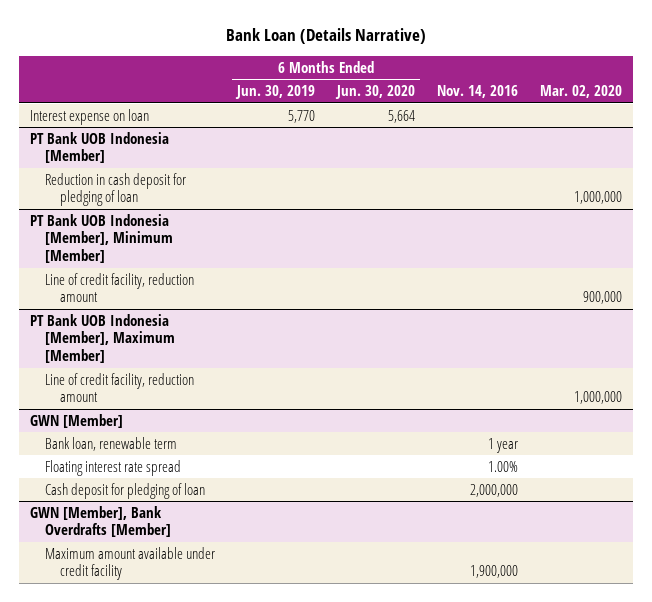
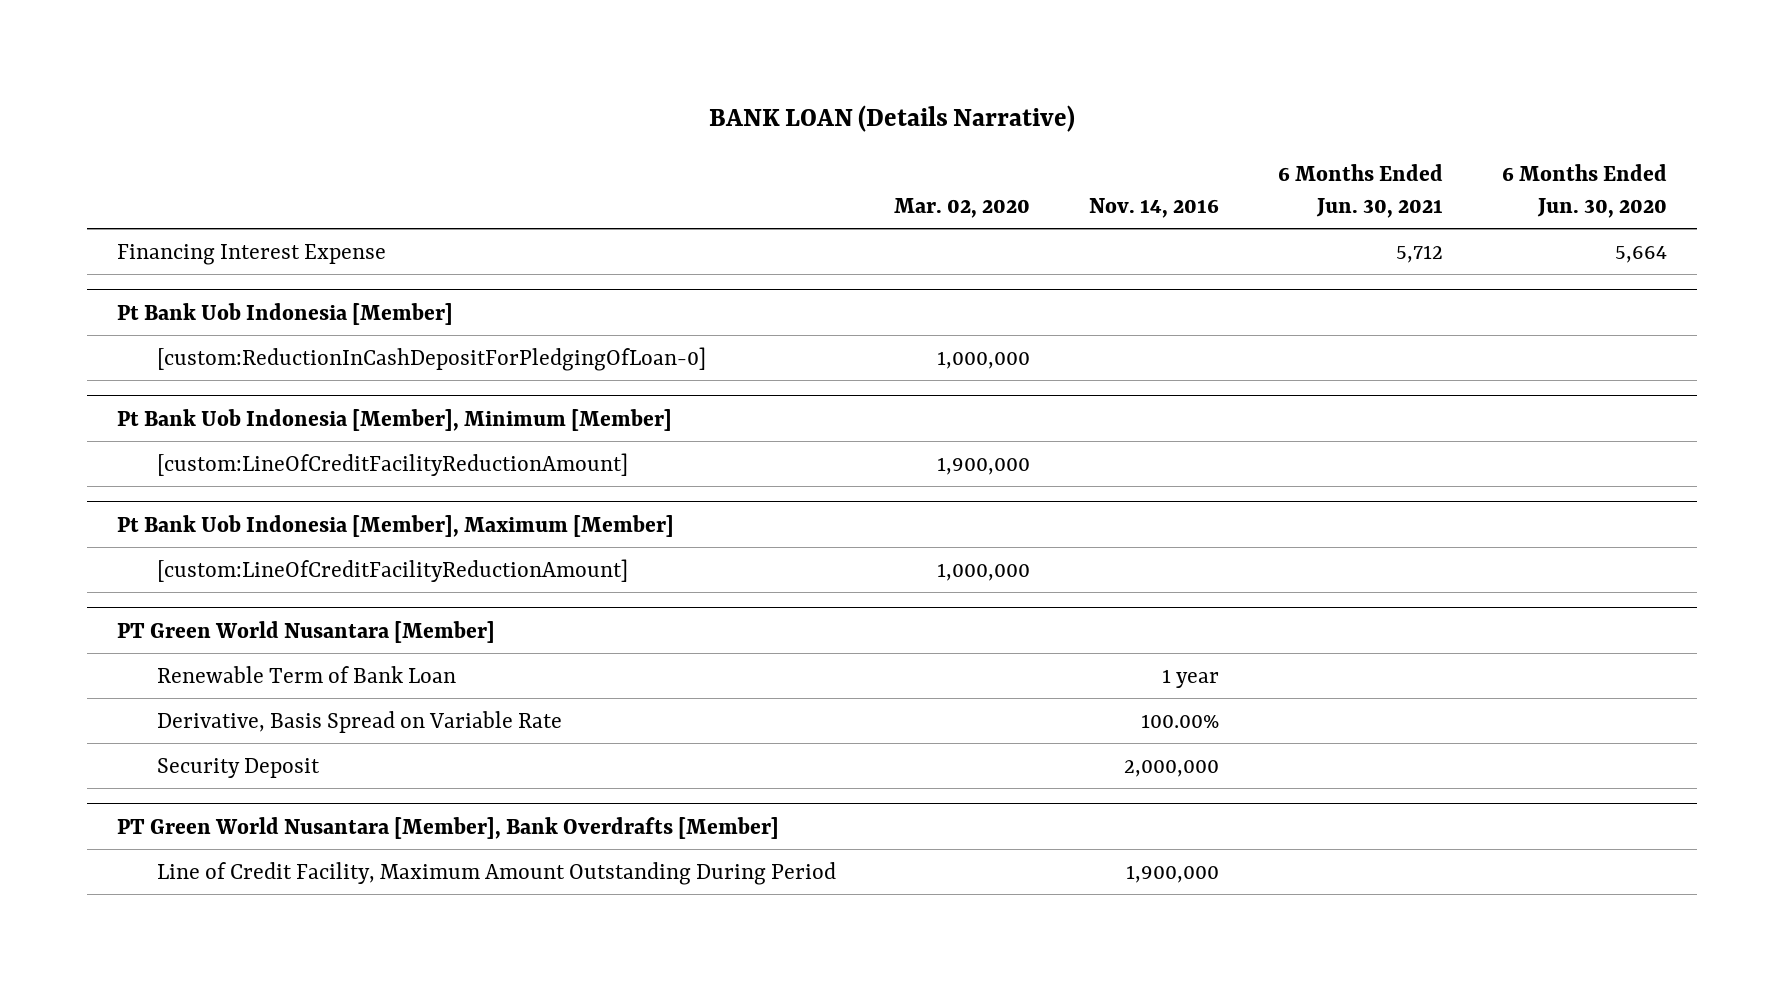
[225,28,426,45] Bank Loan (Details Narrative) -> [709,105,1076,133] BANK LOAN (Details Narrative)
[234,85,315,100] Jun. 30, 2019 -> none
none -> [1278,164,1444,219] 6 Months Ended Jun. 30, 2021
[45,272,195,303] Line of credit facility, reduction amount -> none
[29,413,123,428] GWN [Member] -> none
[45,436,178,451] Bank loan, renewable term -> none
[45,459,182,476] Floating interest rate spread -> none
[45,482,206,499] Cash deposit for pledging of loan -> none
[29,505,172,538] GWN [Member], Bank Overdrafts [Member] -> none
[45,546,216,581] Maximum amount available under credit facility -> none
[29,108,149,125] Interest expense on loan -> [116,243,386,265] Financing Interest Expense
[29,131,169,164] PT Bank UOB Indonesia [Member] -> [116,302,453,325] Pt Bank Uob Indonesia [Member]
[45,172,187,207] Reduction in cash deposit for pledging of loan -> [156,346,706,371] [custom:ReductionInCashDepositForPledgingOfLoan-0]
[29,213,174,264] PT Bank UOB Indonesia [Member], Minimum [Member] -> [116,408,672,431] Pt Bank Uob Indonesia [Member], Minimum [Member]
none -> [156,452,628,476] [custom:LineOfCreditFacilityReductionAmount]
[29,313,176,364] PT Bank UOB Indonesia [Member], Maximum [Member] -> [116,514,674,537] Pt Bank Uob Indonesia [Member], Maximum [Member]
[45,372,195,403] Line of credit facility, reduction amount -> [156,558,628,582] [custom:LineOfCreditFacilityReductionAmount]
none -> [116,620,495,643] PT Green World Nusantara [Member]
none -> [156,665,456,683] Renewable Term of Bank Loan
none -> [156,710,562,733] Derivative, Basis Spread on Variable Rate
none -> [156,757,320,778] Security Deposit
none -> [116,816,779,839] PT Green World Nusantara [Member], Bank Overdrafts [Member]
none -> [156,861,836,885] Line of Credit Facility, Maximum Amount Outstanding During Period

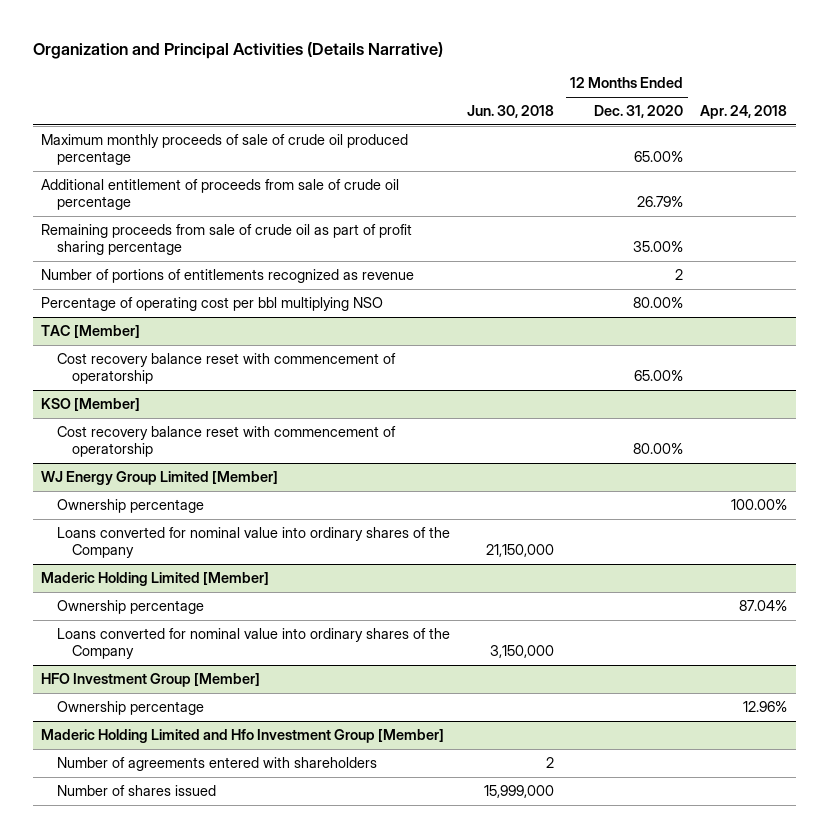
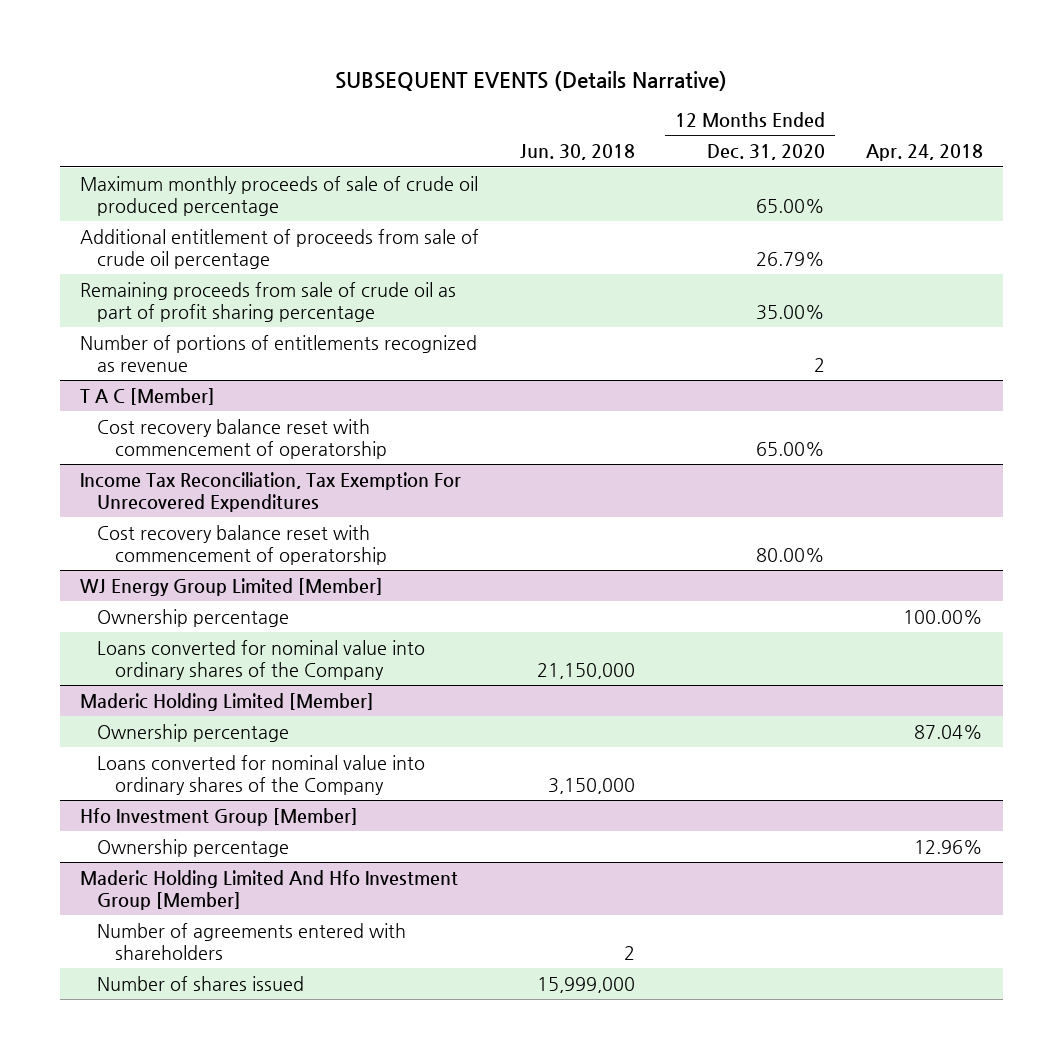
[32,41,443,59] Organization and Principal Activities (Details Narrative) -> [335,70,728,91] SUBSEQUENT EVENTS (Details Narrative)
[41,297,384,312] Percentage of operating cost per bbl multiplying NSO -> none
[41,325,141,339] TAC [Member] -> [79,387,215,405] T A C [Member]
[41,398,141,412] KSO [Member] -> [79,471,461,512] Income Tax Reconciliation, Tax Exemption For Unrecovered Expenditures
[41,673,261,688] HFO Investment Group [Member] -> [79,807,358,826] Hfo Investment Group [Member]
[41,729,445,744] Maderic Holding Limited and Hfo Investment Group [Member] -> [79,869,458,910] Maderic Holding Limited And Hfo Investment Group [Member]

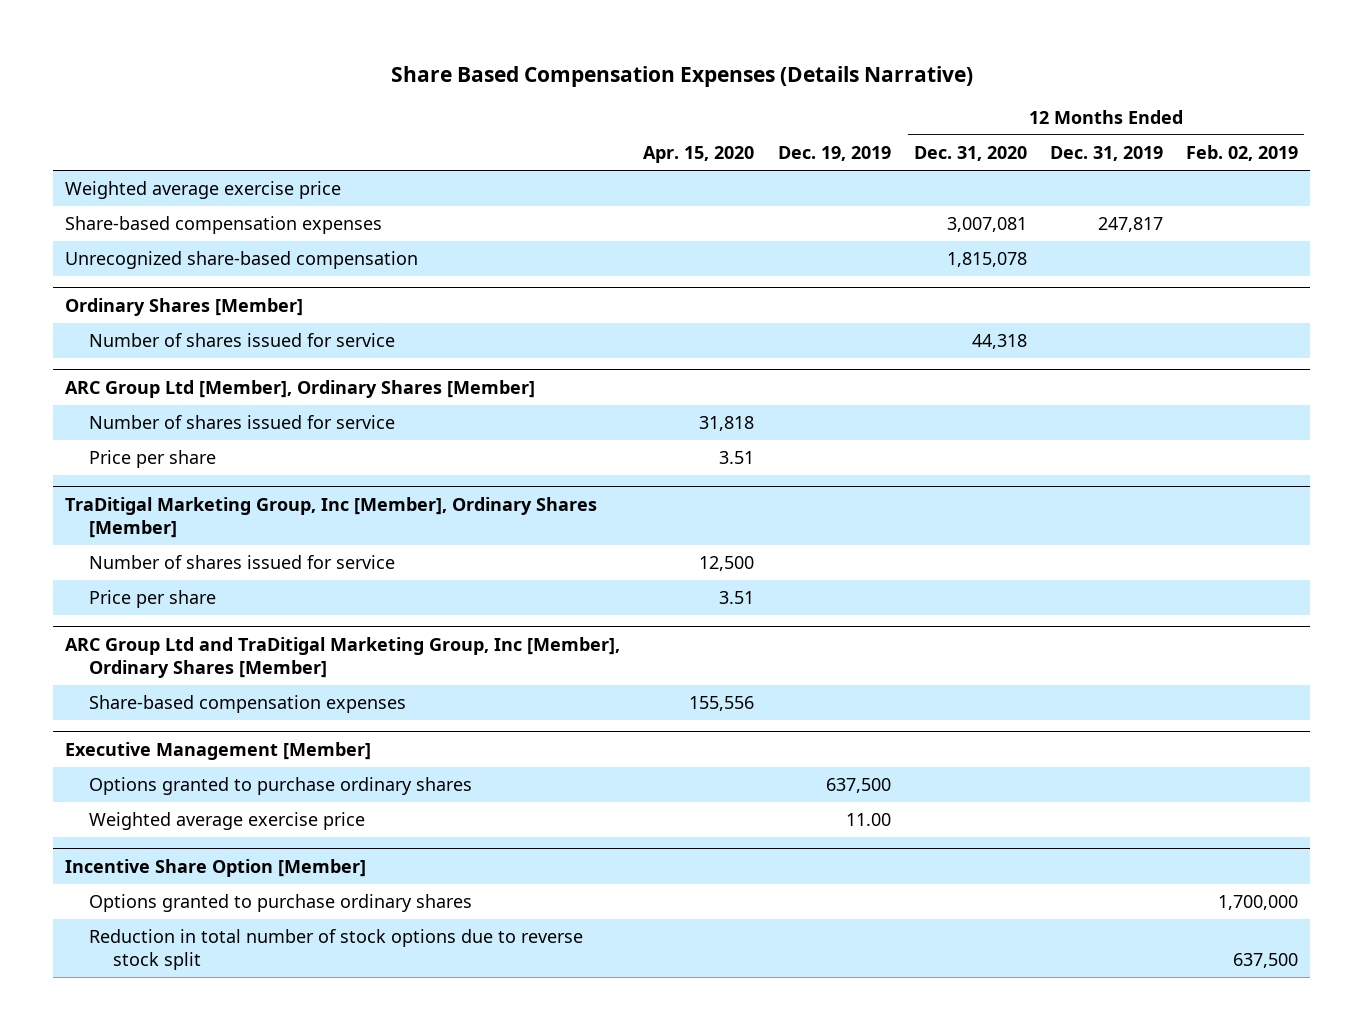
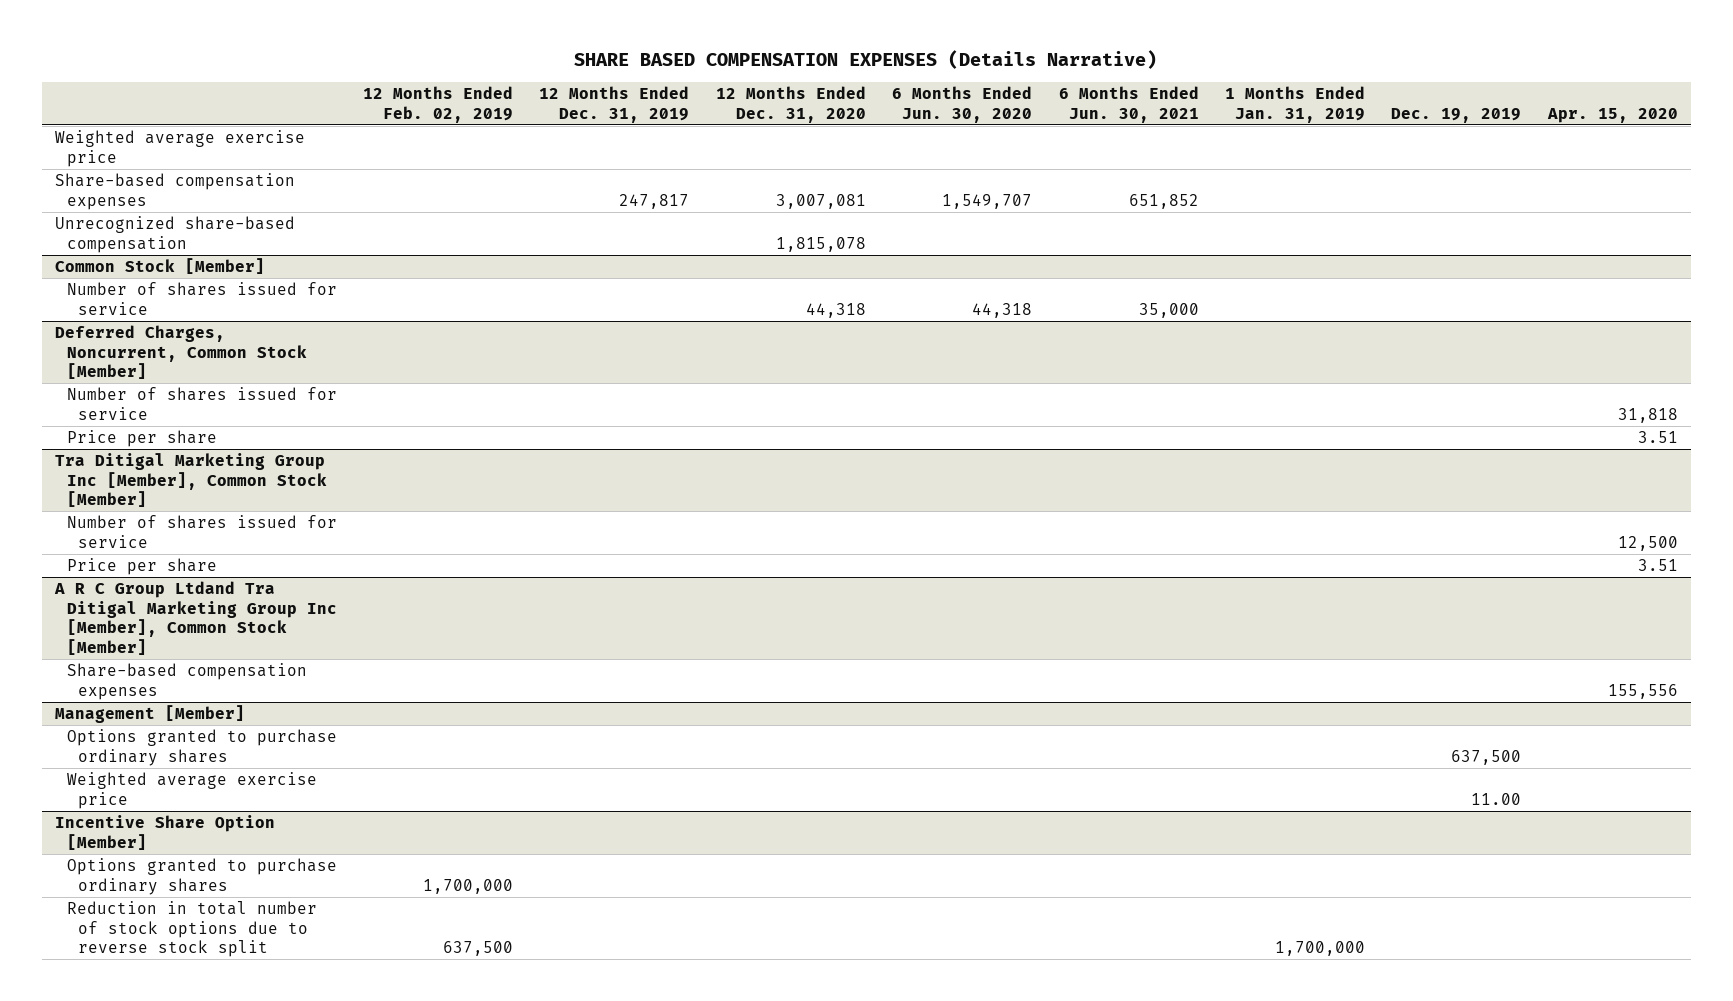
[390,65,973,87] Share Based Compensation Expenses (Details Narrative) -> [574,50,1158,70] SHARE BASED COMPENSATION EXPENSES (Details Narrative)
none -> [892,86,1033,123] 6 Months Ended Jun. 30, 2020
none -> [1058,86,1199,123] 6 Months Ended Jun. 30, 2021
none -> [1224,86,1365,123] 1 Months Ended Jan. 31, 2019
[65,297,304,316] Ordinary Shares [Member] -> [55,258,266,275] Common Stock [Member]
[65,379,536,398] ARC Group Ltd [Member], Ordinary Shares [Member] -> [55,325,307,380] Deferred Charges, Noncurrent, Common Stock [Member]
[65,496,598,538] TraDitigal Marketing Group, Inc [Member], Ordinary Shares [Member] -> [55,453,327,508] Tra Ditigal Marketing Group Inc [Member], Common Stock [Member]
[65,636,621,678] ARC Group Ltd and TraDitigal Marketing Group, Inc [Member], Ordinary Shares [Member] -> [54,581,337,655] A R C Group Ltdand Tra Ditigal Marketing Group Inc [Member], Common Stock [Member]
[65,741,372,760] Executive Management [Member] -> [55,705,246,724] Management [Member]

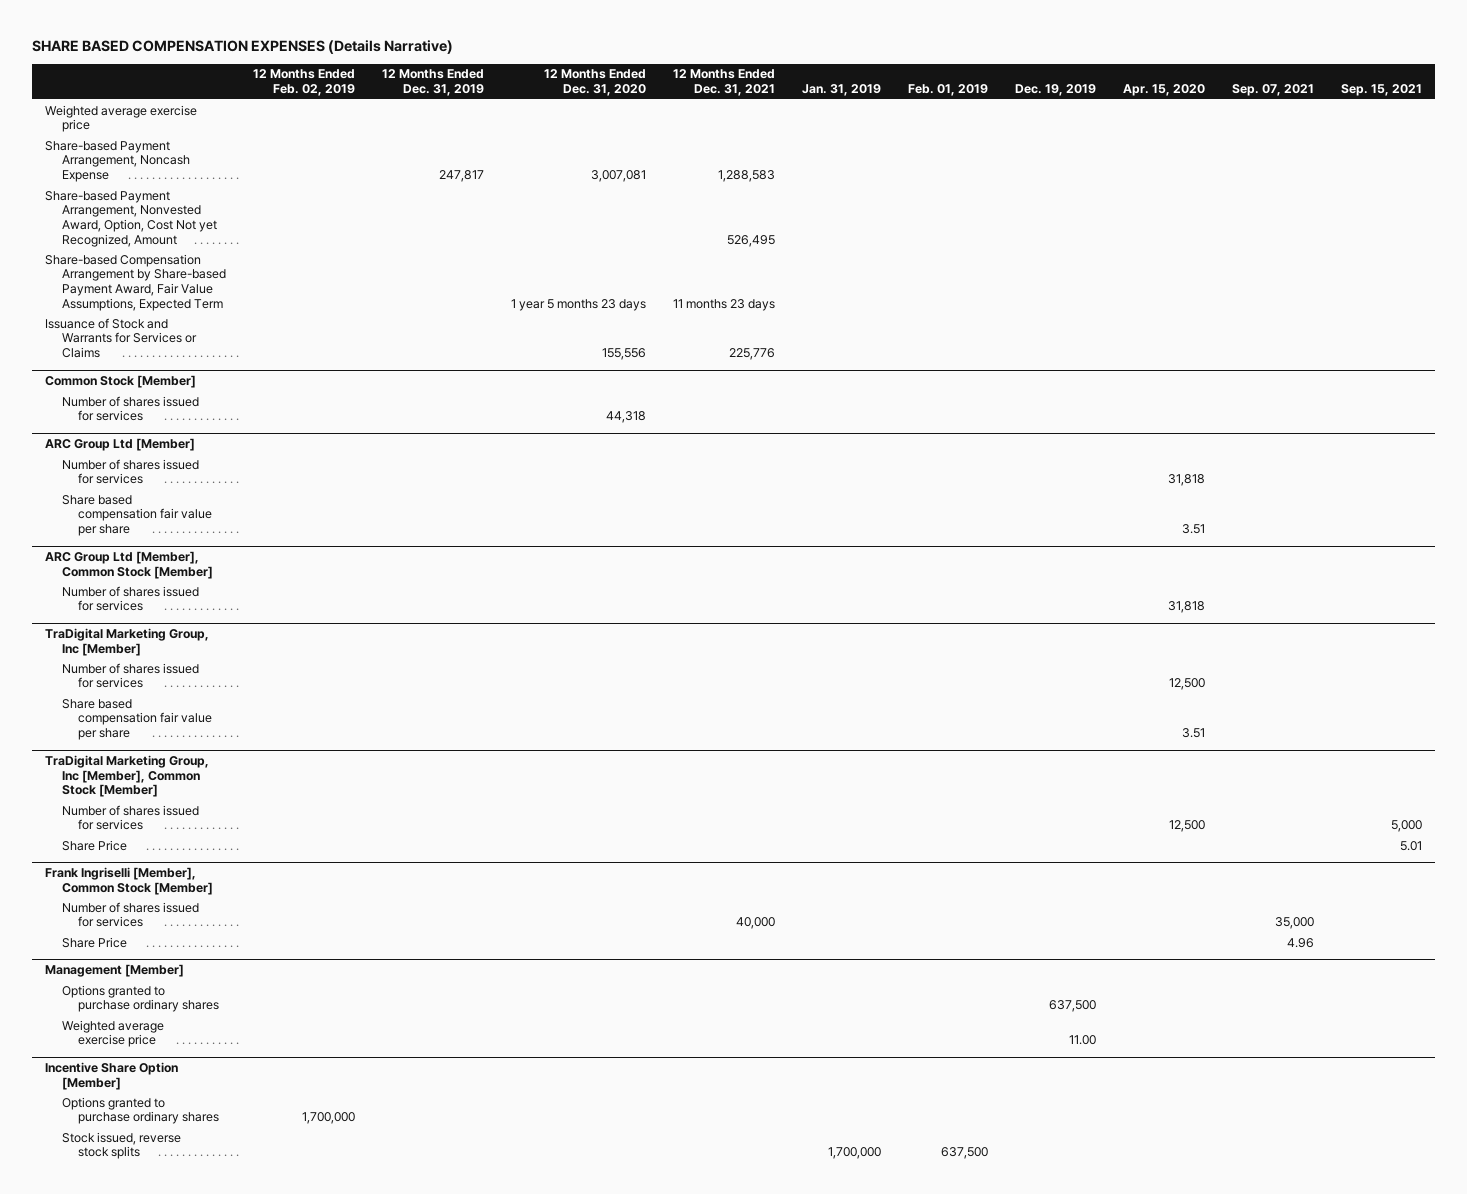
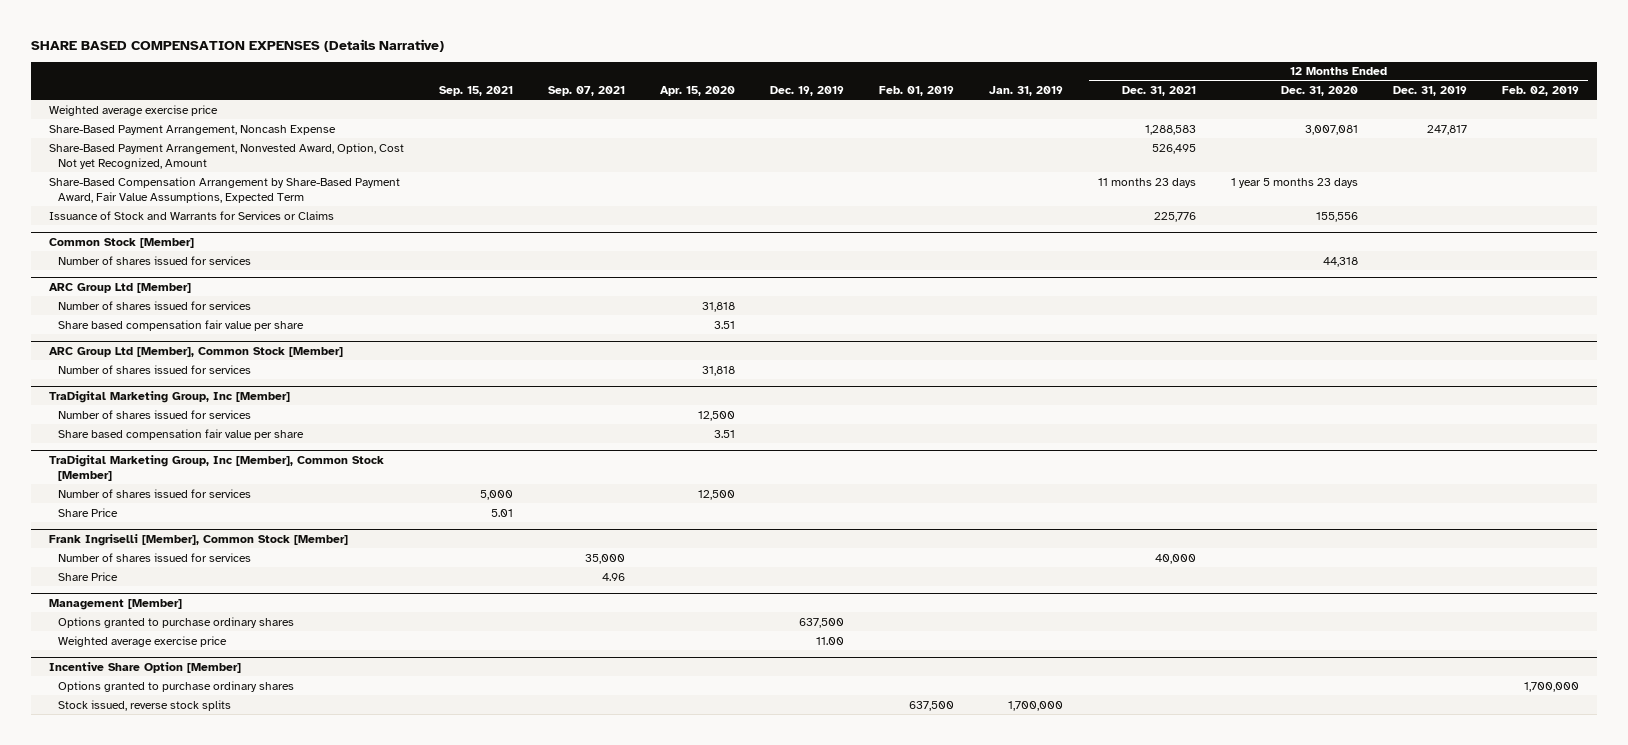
[45,140,190,183] Share-based Payment Arrangement, Noncash Expense -> [48,124,336,135] Share-Based Payment Arrangement, Noncash Expense
[45,190,217,247] Share-based Payment Arrangement, Nonvested Award, Option, Cost Not yet Recognized, Amount -> [48,142,404,169] Share-Based Payment Arrangement, Nonvested Award, Option, Cost Not yet Recognized, Amount
[45,253,226,311] Share-based Compensation Arrangement by Share-based Payment Award, Fair Value Assumptions, Expected Term -> [48,176,400,203] Share-Based Compensation Arrangement by Share-Based Payment Award, Fair Value Assumptions, Expected Term

